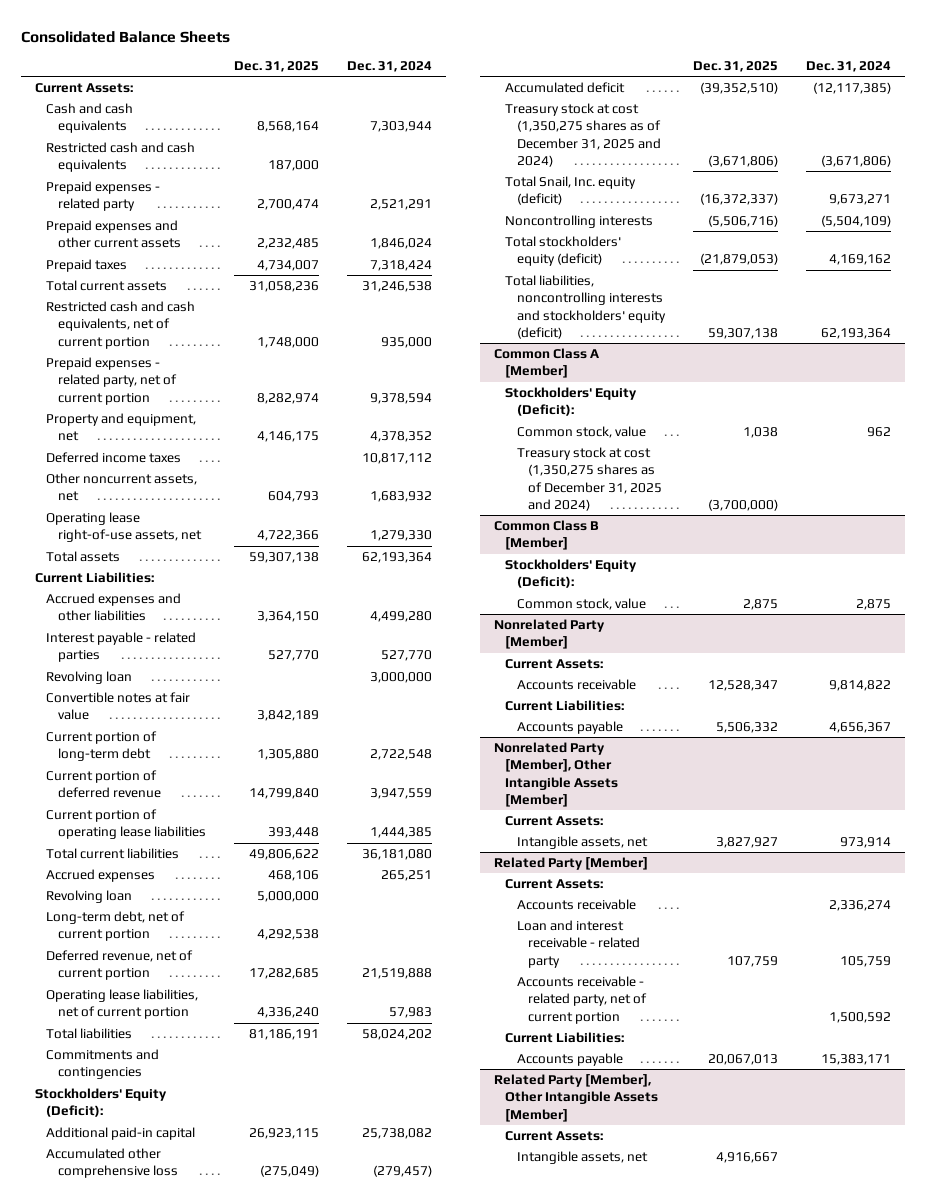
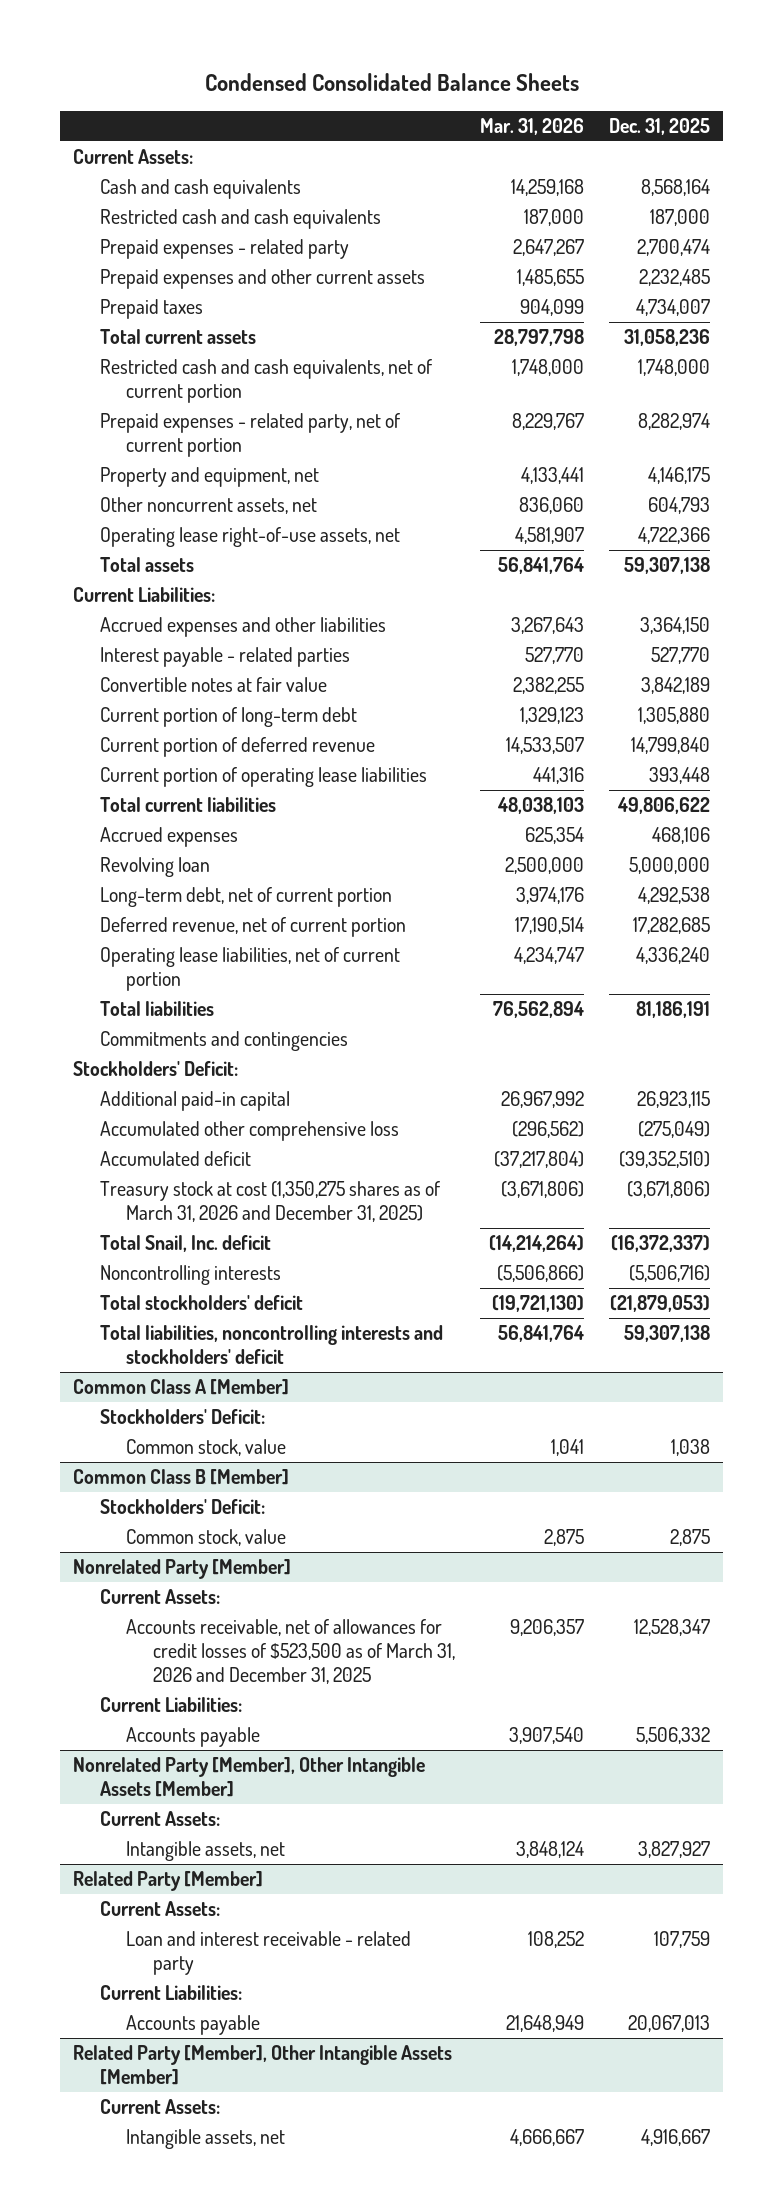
[20,30,230,43] Consolidated Balance Sheets -> [204,72,579,91] Condensed Consolidated Balance Sheets
[347,61,433,73] Dec. 31, 2024 -> none
none -> [480,117,585,135] Mar. 31, 2026
[46,452,182,464] Deferred income taxes -> none
[46,671,133,685] Revolving loan -> none
[34,1088,167,1118] Stockholders' Equity (Deficit): -> [72,1061,238,1077] Stockholders' Deficit:
[505,103,661,167] Treasury stock at cost (1,350,275 shares as of December 31, 2025 and 2024) -> [99,1181,440,1223] Treasury stock at cost (1,350,275 shares as of March 31, 2026 and December 31, 2025)
[505,176,637,206] Total Snail, Inc. equity (deficit) -> [99,1235,271,1253] Total Snail, Inc. deficit
[505,236,622,267] Total stockholders' equity (deficit) -> [99,1295,303,1311] Total stockholders' deficit
[505,275,666,339] Total liabilities, noncontrolling interests and stockholders' equity (deficit) -> [99,1325,443,1365] Total liabilities, noncontrolling interests and stockholders' deficit
[505,387,638,417] Stockholders' Equity (Deficit): -> [99,1409,265,1425] Stockholders' Deficit:
[516,447,663,511] Treasury stock at cost (1,350,275 shares as of December 31, 2025 and 2024) -> none
[505,559,638,589] Stockholders' Equity (Deficit): -> [99,1499,265,1515] Stockholders' Deficit:
[516,679,636,691] Accounts receivable -> [126,1619,456,1685] Accounts receivable, net of allowances for credit losses of $523,500 as of March 31, 2026 and December 31, 2025
[516,899,636,911] Accounts receivable -> none
[516,976,648,1024] Accounts receivable - related party, net of current portion -> none

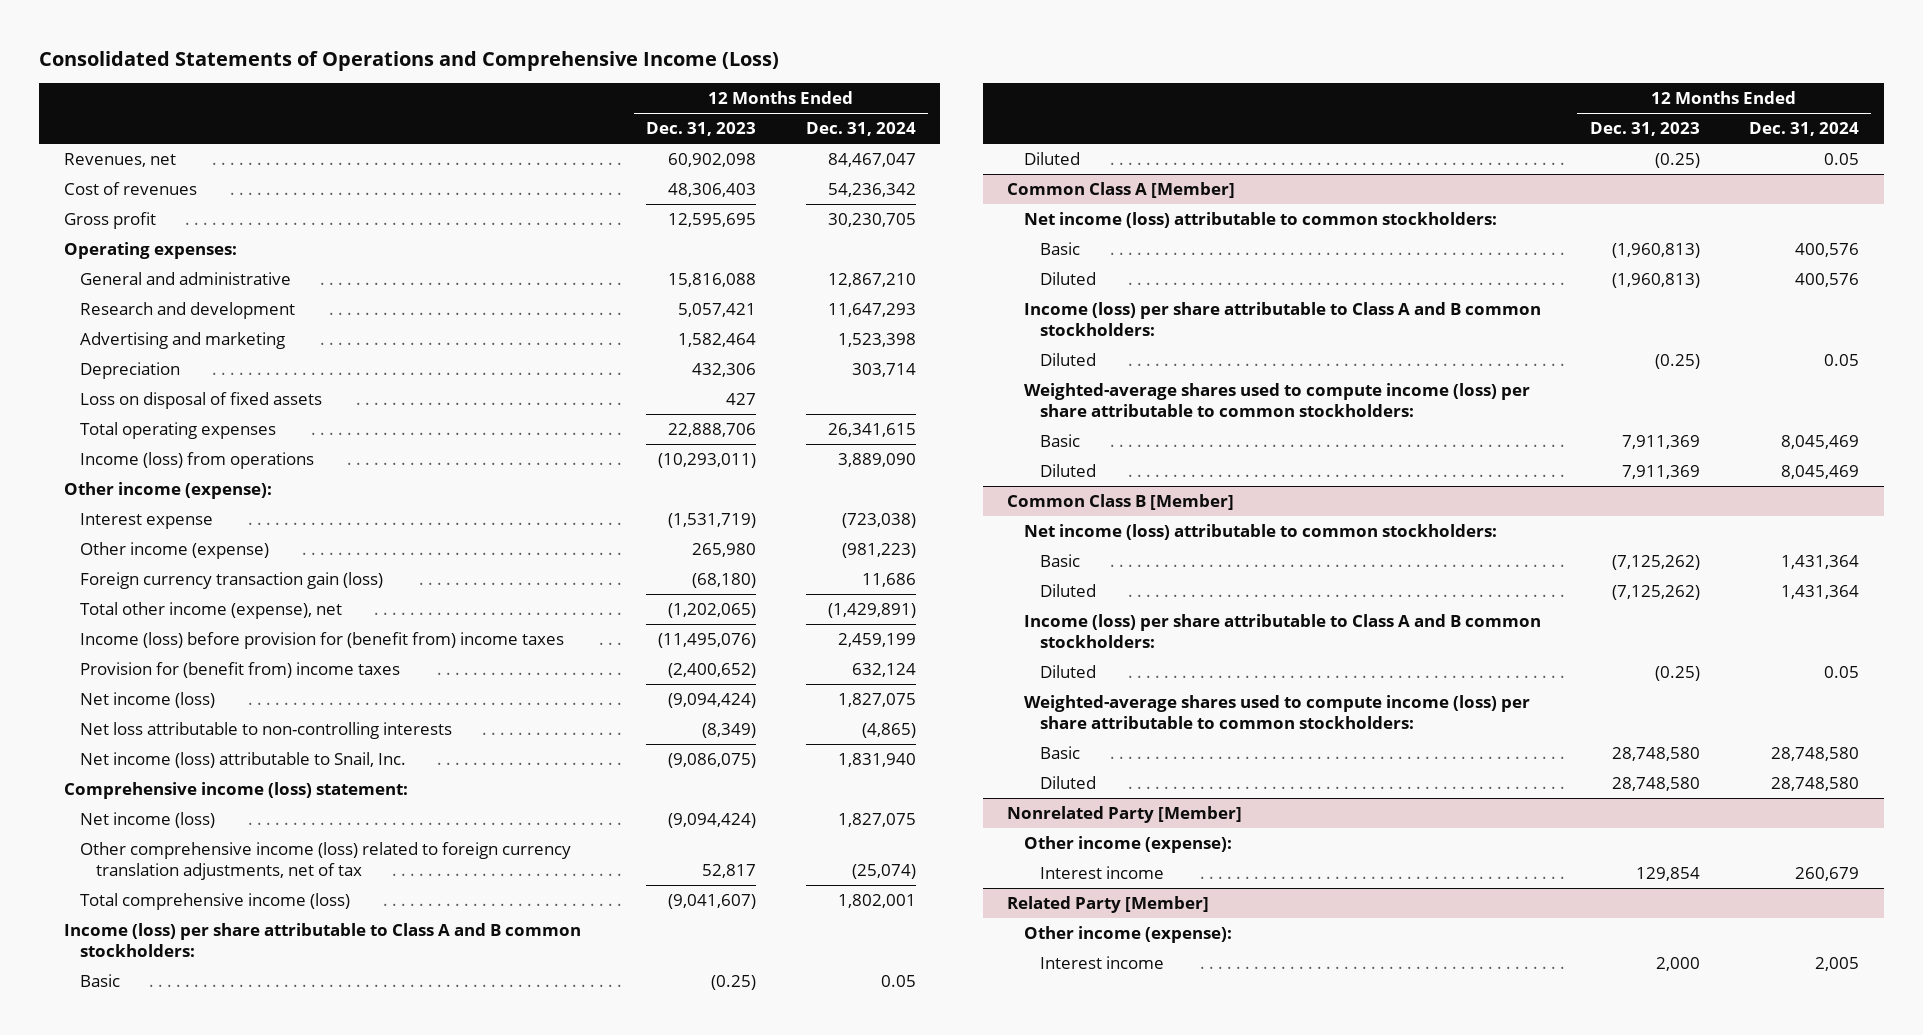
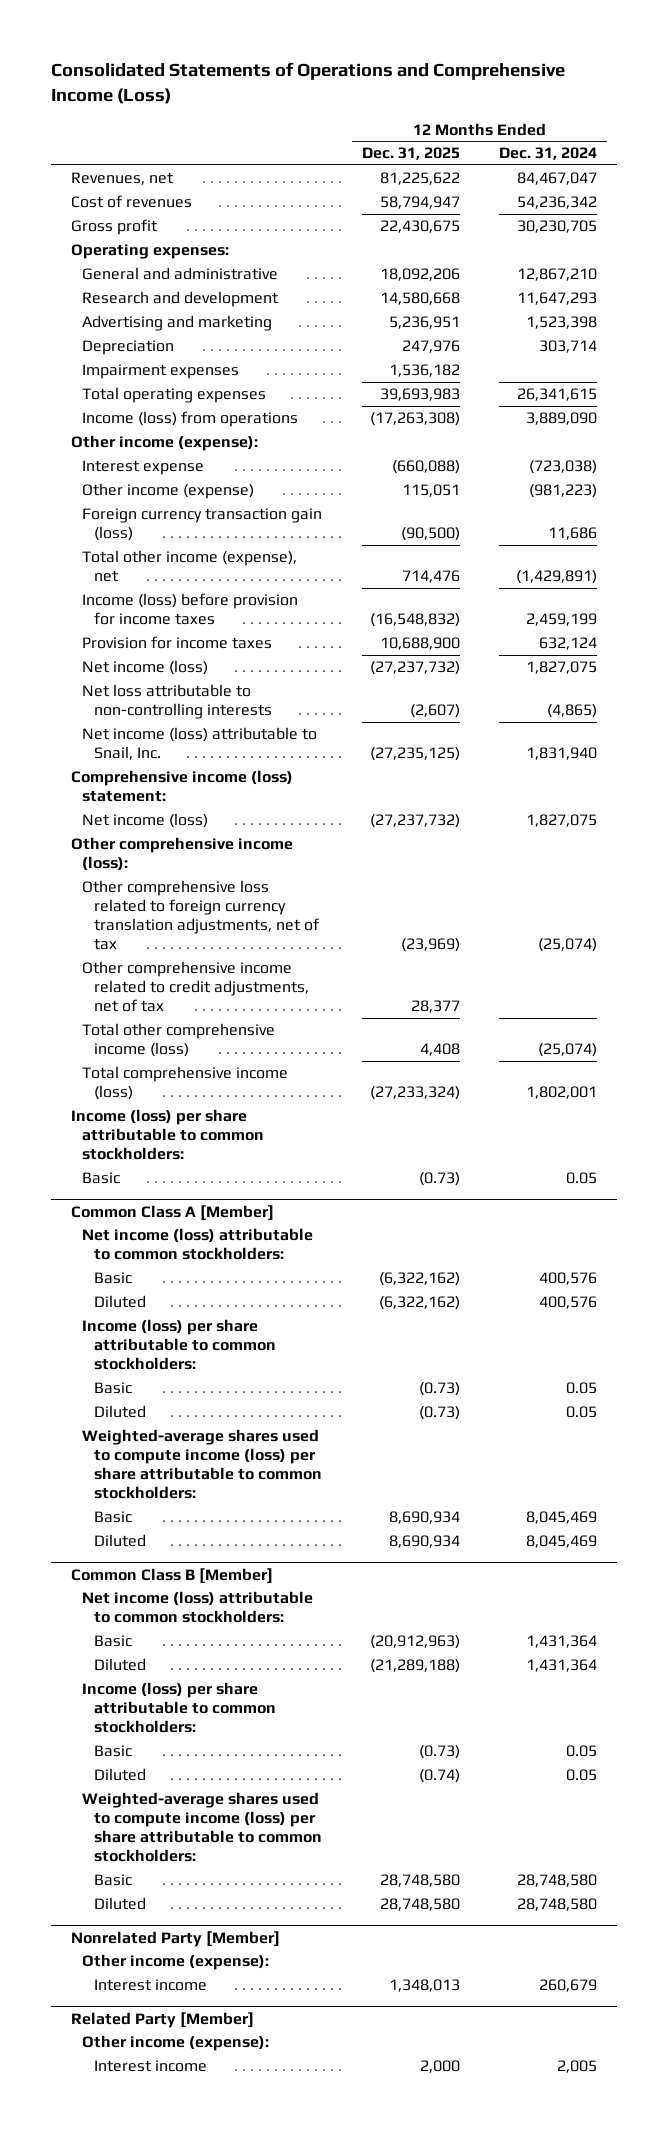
[646,122,757,137] Dec. 31, 2023 -> none
none -> [361,147,460,161] Dec. 31, 2025
[80,392,323,410] Loss on disposal of fixed assets -> none
none -> [82,364,240,380] Impairment expenses
[80,632,565,650] Income (loss) before provision for (benefit from) income taxes -> [82,593,299,626] Income (loss) before provision for income taxes
[80,662,401,679] Provision for (benefit from) income taxes -> [82,636,273,650] Provision for income taxes
none -> [70,837,293,872] Other comprehensive income (loss):
[80,842,572,880] Other comprehensive income (loss) related to foreign currency translation adjustments, net of tax -> [82,880,321,951] Other comprehensive loss related to foreign currency translation adjustments, net of tax
none -> [82,961,310,1013] Other comprehensive income related to credit adjustments, net of tax
none -> [82,1023,276,1058] Total other comprehensive income (loss)
[63,923,581,957] Income (loss) per share attributable to Class A and B common stockholders: -> [70,1109,265,1161] Income (loss) per share attributable to common stockholders:
[1023,152,1080,166] Diluted -> none
[1023,302,1541,336] Income (loss) per share attributable to Class A and B common stockholders: -> [82,1319,277,1371] Income (loss) per share attributable to common stockholders:
none -> [94,1382,133,1395] Basic
[1023,614,1541,648] Income (loss) per share attributable to Class A and B common stockholders: -> [82,1682,277,1734] Income (loss) per share attributable to common stockholders:
none -> [94,1745,133,1758] Basic

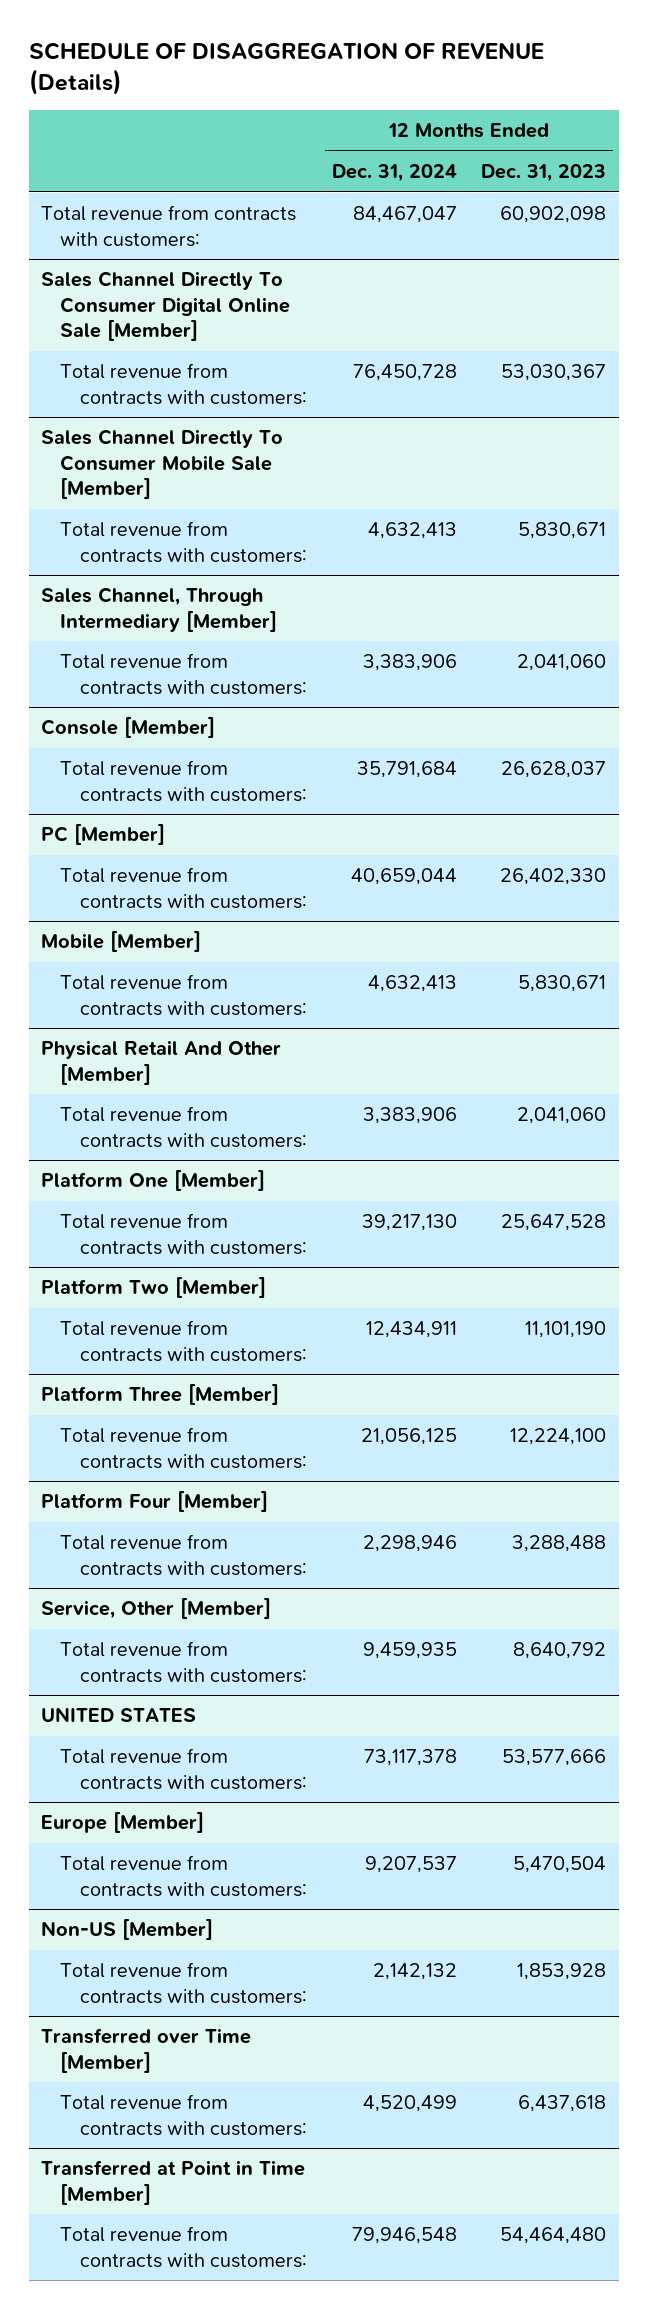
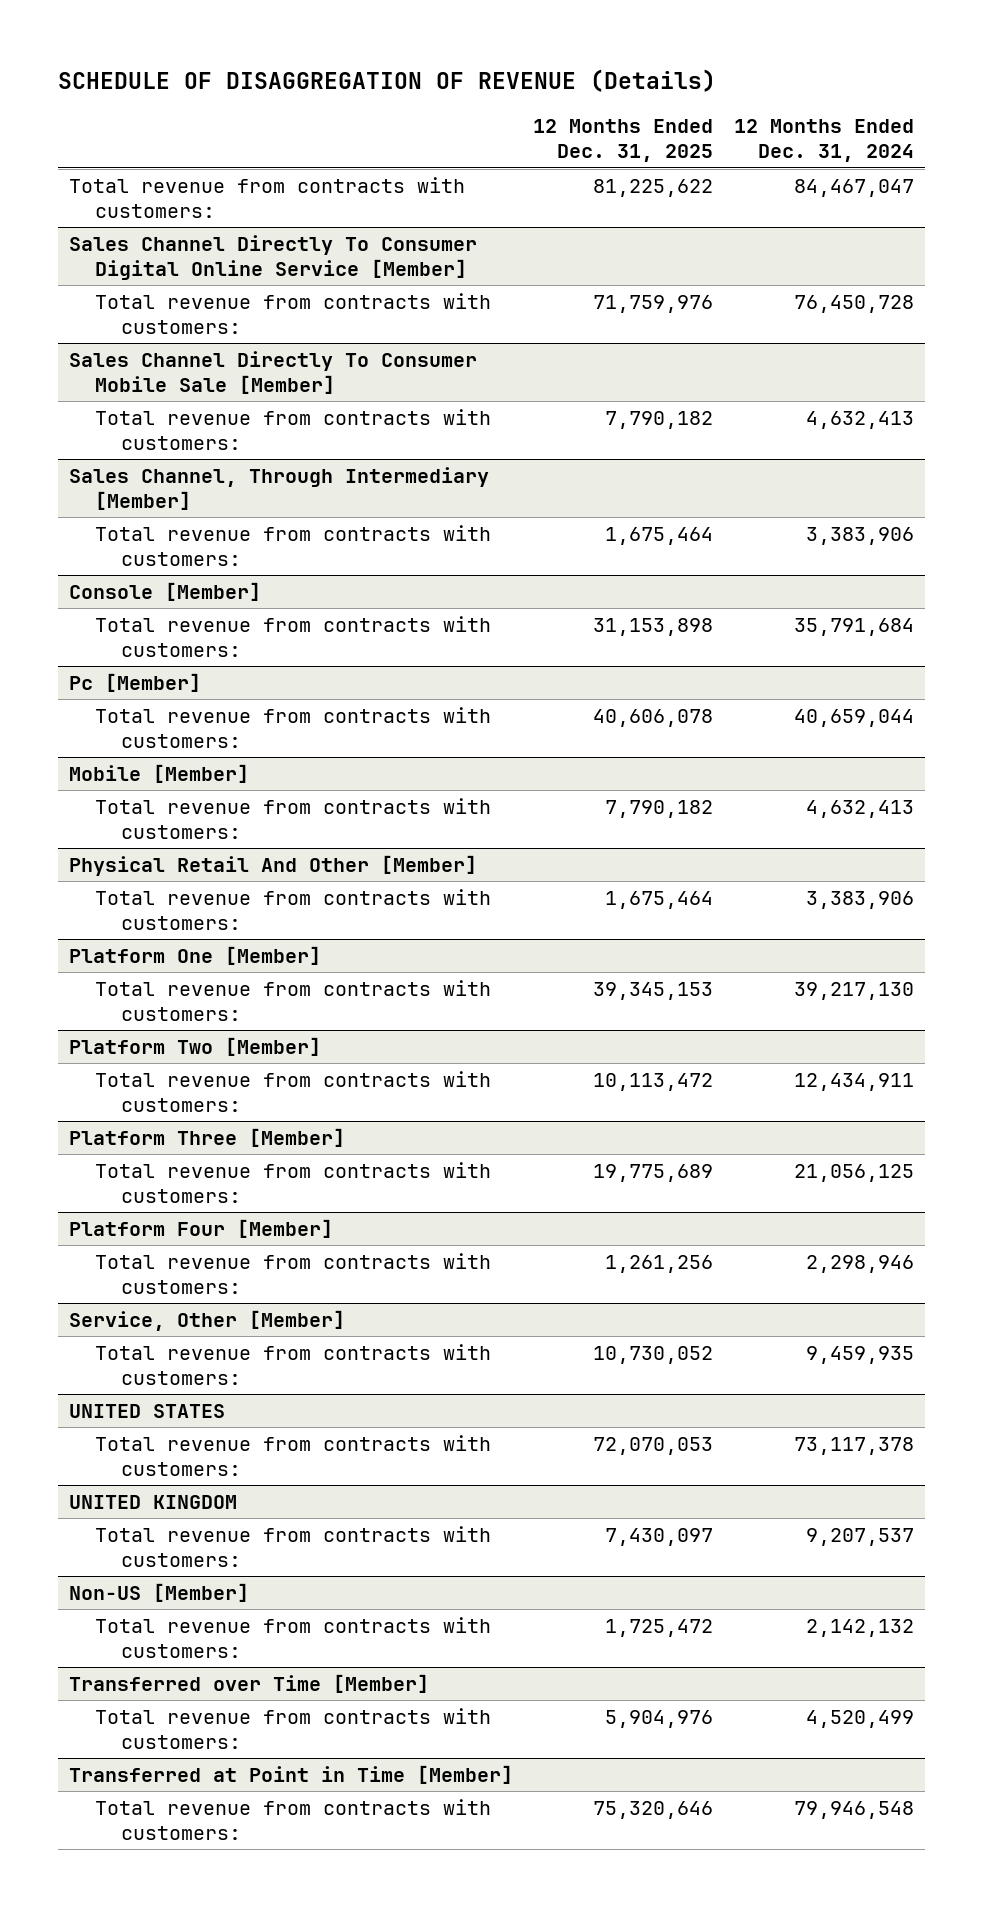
[481,164,607,183] Dec. 31, 2023 -> none
none -> [533,119,714,163] 12 Months Ended Dec. 31, 2025
[40,271,291,342] Sales Channel Directly To Consumer Digital Online Sale [Member] -> [68,234,477,281] Sales Channel Directly To Consumer Digital Online Service [Member]
[40,824,165,846] PC [Member] -> [68,672,201,692] Pc [Member]
[40,1812,204,1834] Europe [Member] -> none
none -> [68,1494,237,1509] UNITED KINGDOM

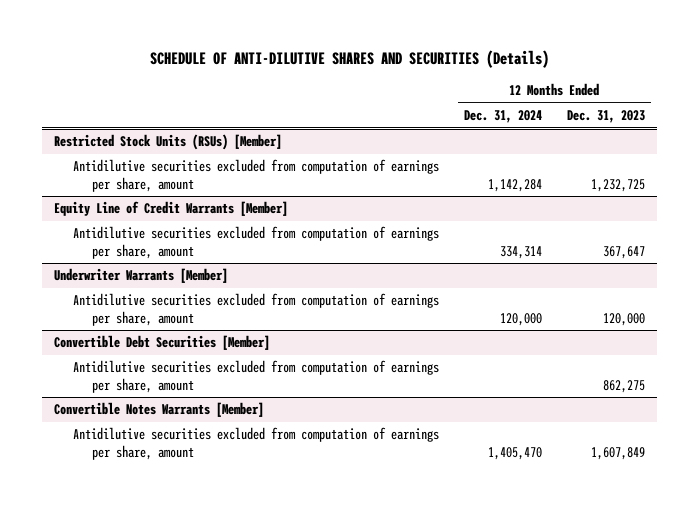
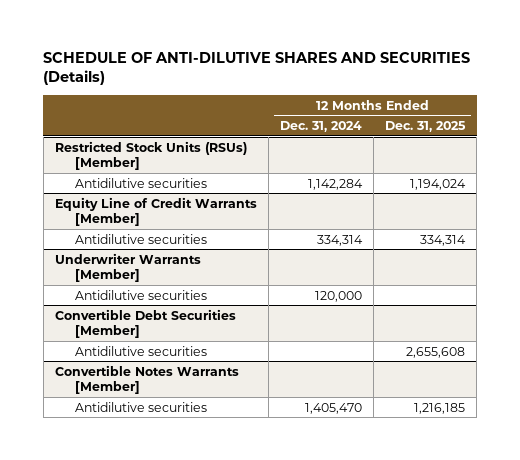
[566,110,645,124] Dec. 31, 2023 -> none
none -> [385,120,467,132] Dec. 31, 2025
[73,159,440,192] Antidilutive securities excluded from computation of earnings per share, amount -> [74,177,207,188] Antidilutive securities
[73,226,440,259] Antidilutive securities excluded from computation of earnings per share, amount -> [74,233,207,244] Antidilutive securities
[73,293,440,326] Antidilutive securities excluded from computation of earnings per share, amount -> [74,289,207,300] Antidilutive securities
[73,360,440,393] Antidilutive securities excluded from computation of earnings per share, amount -> [74,345,207,356] Antidilutive securities
[73,427,440,460] Antidilutive securities excluded from computation of earnings per share, amount -> [74,401,207,412] Antidilutive securities

